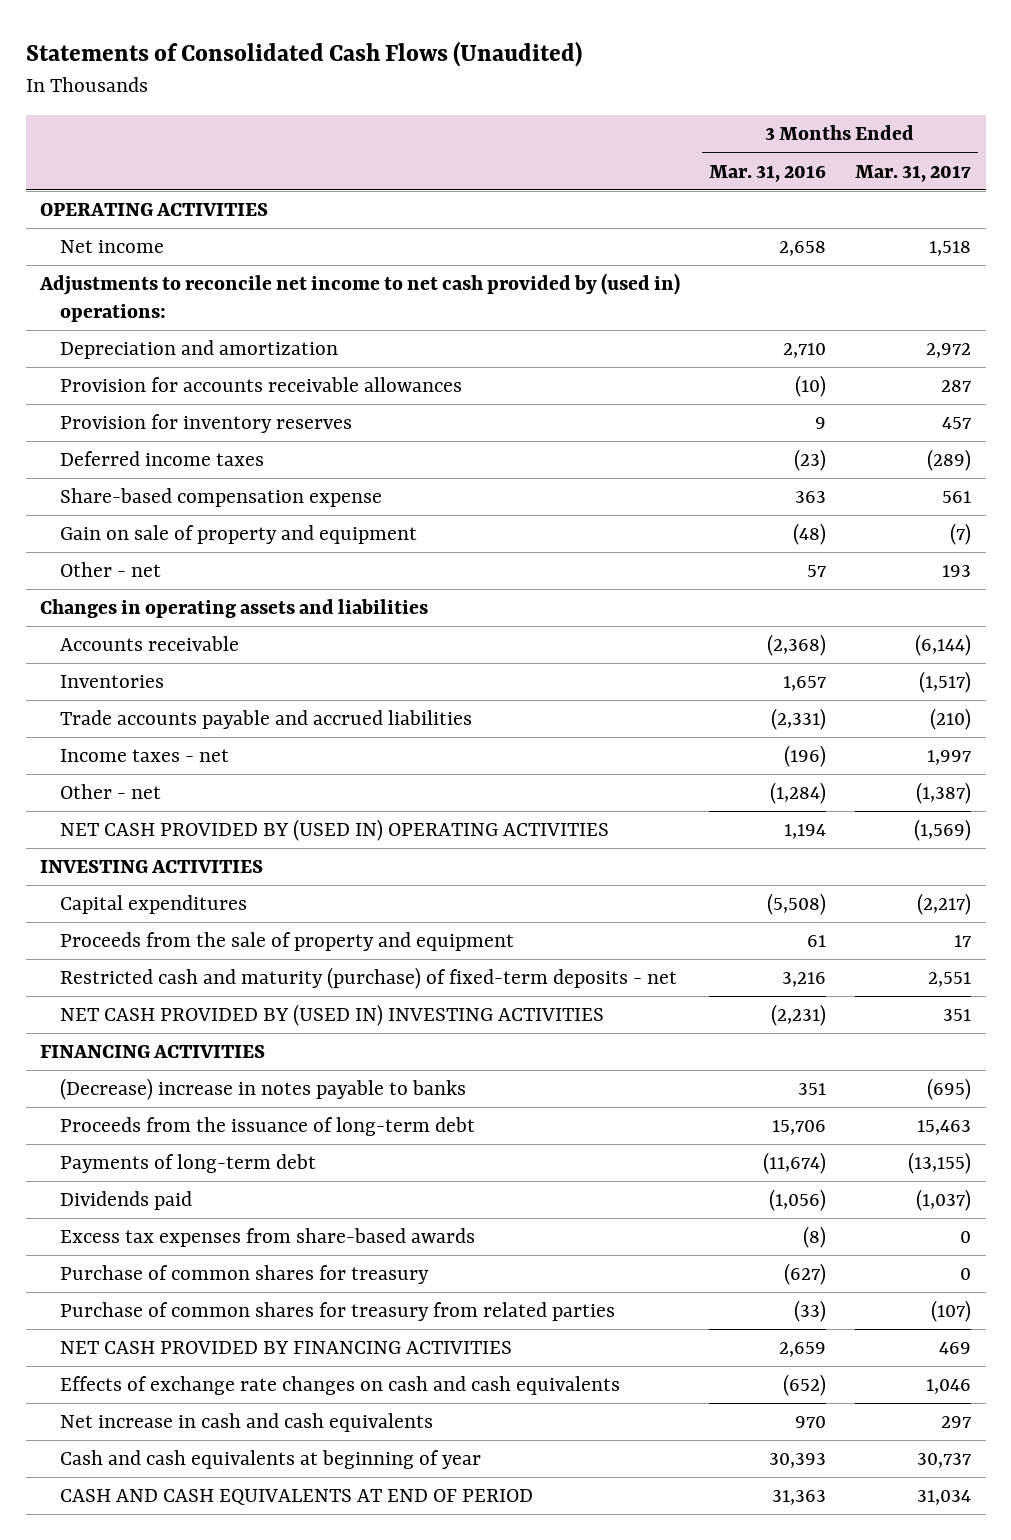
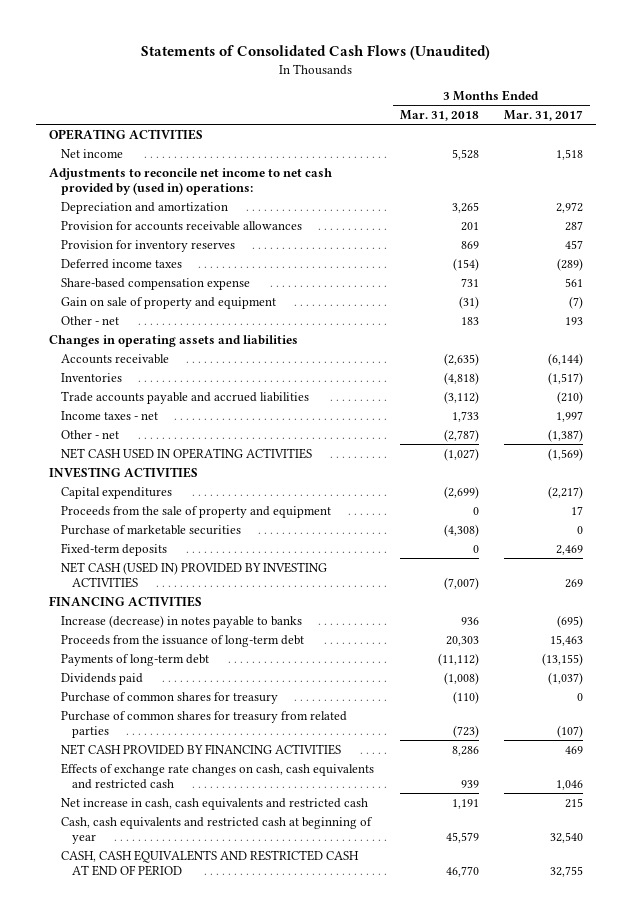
[709,164,827,182] Mar. 31, 2016 -> none
none -> [399,109,479,121] Mar. 31, 2018
[59,819,609,842] NET CASH PROVIDED BY (USED IN) OPERATING ACTIVITIES -> [60,447,312,459] NET CASH USED IN OPERATING ACTIVITIES
[59,967,677,990] Restricted cash and maturity (purchase) of fixed-term deposits - net -> none
none -> [60,524,241,535] Purchase of marketable securities
none -> [60,542,167,556] Fixed-term deposits
[59,1004,604,1027] NET CASH PROVIDED BY (USED IN) INVESTING ACTIVITIES -> [60,561,327,589] NET CASH (USED IN) PROVIDED BY INVESTING ACTIVITIES
[943,1009,972,1022] 351 -> [565,579,584,589] 269
[59,1078,466,1101] (Decrease) increase in notes payable to banks -> [60,614,302,628] Increase (decrease) in notes payable to banks
[59,1228,475,1248] Excess tax expenses from share-based awards -> none
[59,1376,620,1396] Effects of exchange rate changes on cash and cash equivalents -> [60,762,374,790] Effects of exchange rate changes on cash, cash equivalents and restricted cash
[59,1413,433,1433] Net increase in cash and cash equivalents -> [60,797,368,810] Net increase in cash, cash equivalents and restricted cash
[941,1416,972,1429] 297 -> [565,797,584,808] 215
[59,1450,481,1470] Cash and cash equivalents at beginning of year -> [60,816,373,845] Cash, cash equivalents and restricted cash at beginning of year
[917,1453,972,1469] 30,737 -> [550,832,584,844] 32,540
[59,1489,533,1506] CASH AND CASH EQUIVALENTS AT END OF PERIOD -> [60,849,359,877] CASH, CASH EQUIVALENTS AND RESTRICTED CASH AT END OF PERIOD
[917,1490,972,1506] 31,034 -> [550,866,584,878] 32,755

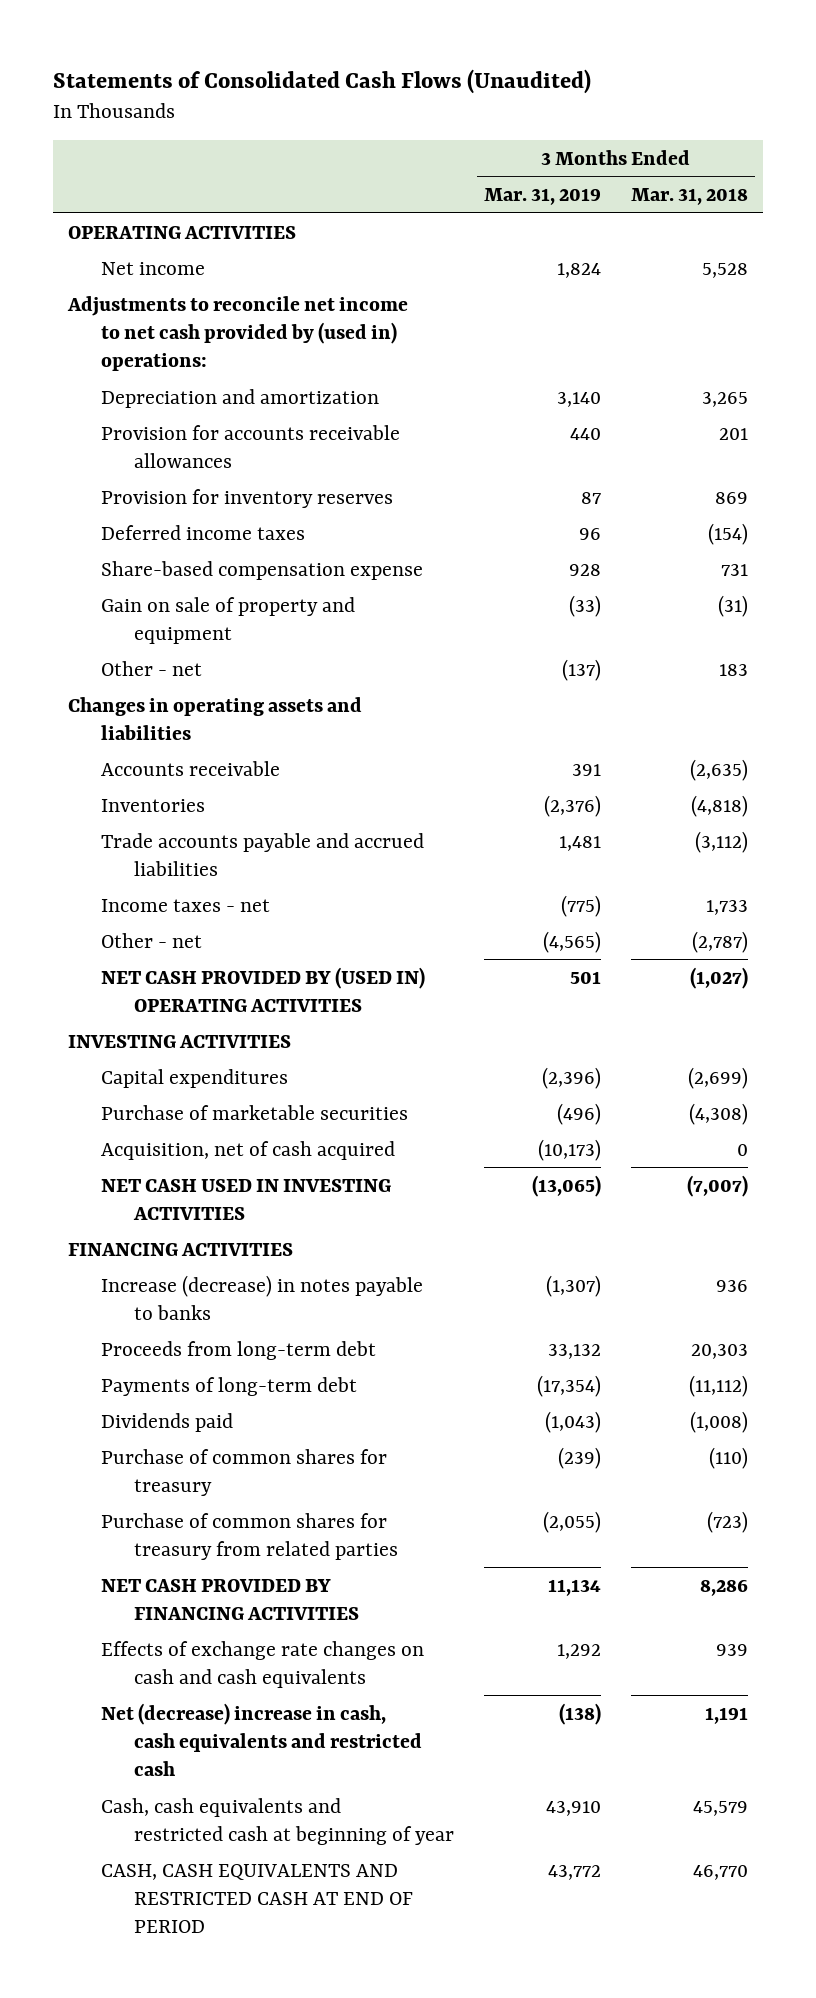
[504,109,584,121] Mar. 31, 2017 -> none
none -> [483,188,601,206] Mar. 31, 2019
[60,447,312,459] NET CASH USED IN OPERATING ACTIVITIES -> [101,966,426,1012] NET CASH PROVIDED BY (USED IN) OPERATING ACTIVITIES
[60,505,331,518] Proceeds from the sale of property and equipment -> none
[60,542,167,556] Fixed-term deposits -> none
none -> [101,1140,396,1160] Acquisition, net of cash acquired
[60,561,327,589] NET CASH (USED IN) PROVIDED BY INVESTING ACTIVITIES -> [101,1178,392,1220] NET CASH USED IN INVESTING ACTIVITIES
[60,634,304,647] Proceeds from the issuance of long-term debt -> [101,1340,377,1360] Proceeds from long-term debt
[60,762,374,790] Effects of exchange rate changes on cash, cash equivalents and restricted cash -> [101,1640,425,1688] Effects of exchange rate changes on cash and cash equivalents
[60,797,368,810] Net increase in cash, cash equivalents and restricted cash -> [101,1702,423,1776] Net (decrease) increase in cash, cash equivalents and restricted cash

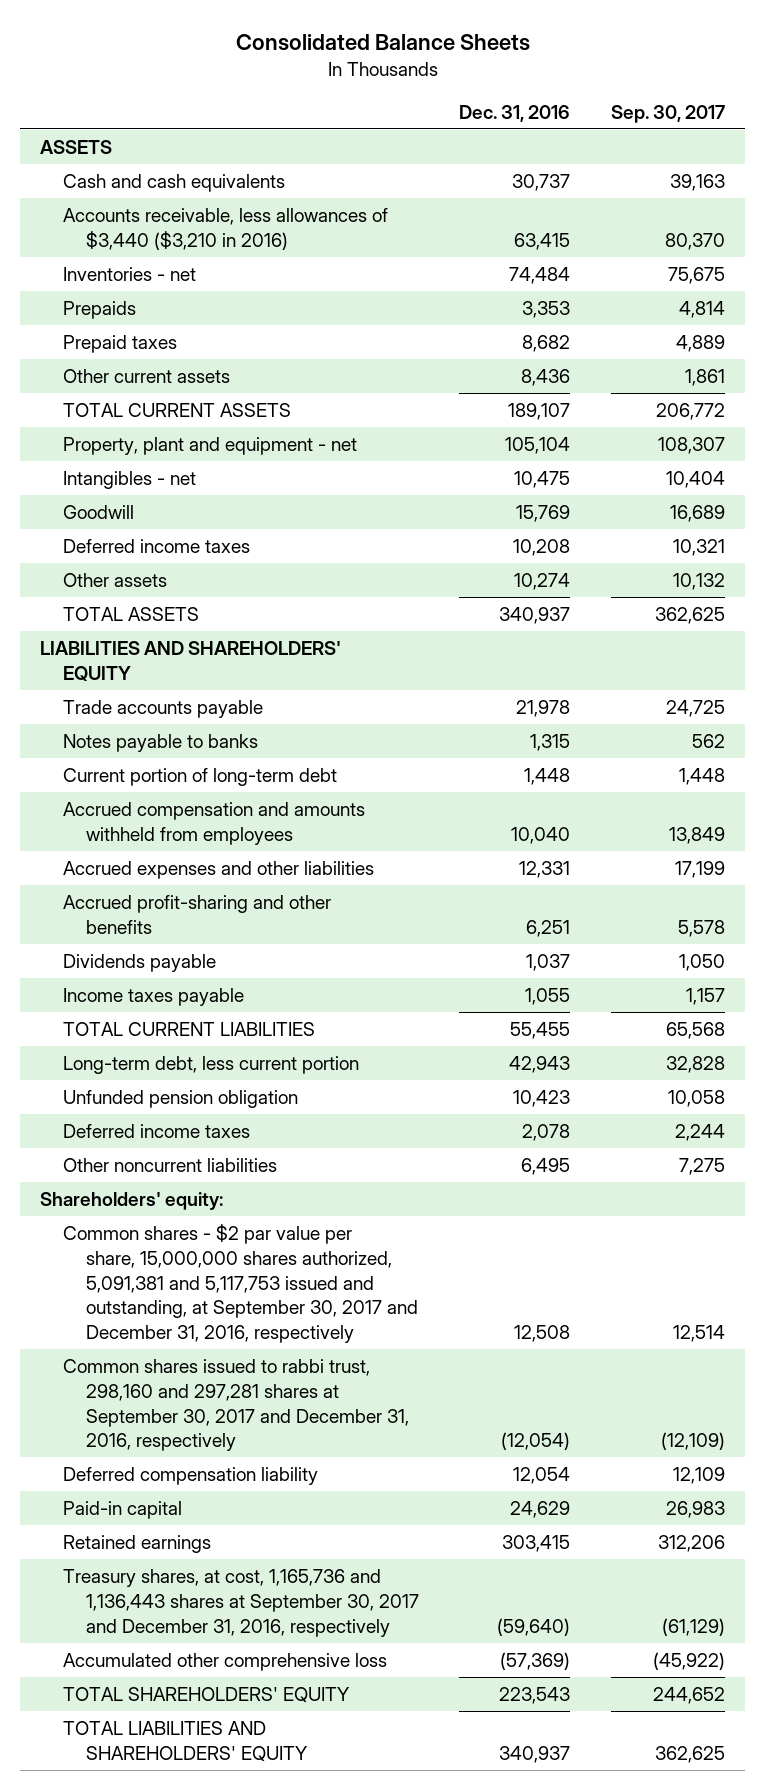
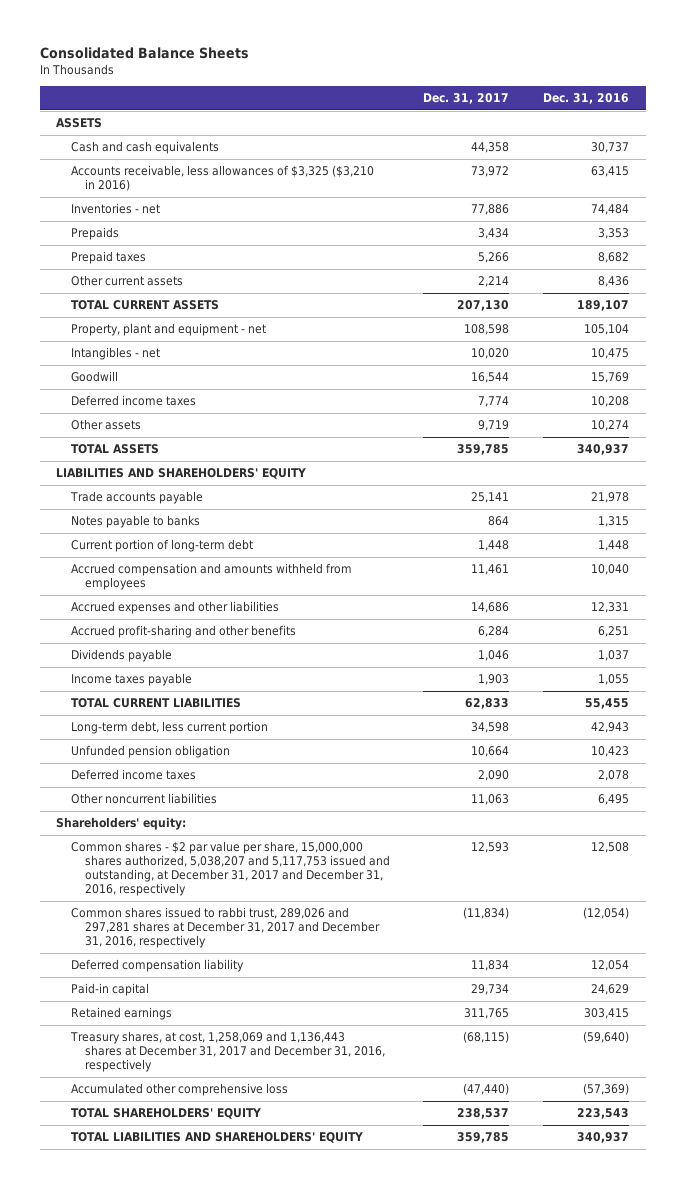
[610,104,725,123] Sep. 30, 2017 -> none
none -> [423,93,510,105] Dec. 31, 2017
[63,208,389,250] Accounts receivable, less allowances of $3,440 ($3,210 in 2016) -> [70,165,374,192] Accounts receivable, less allowances of $3,325 ($3,210 in 2016)
[63,1224,419,1344] Common shares - $2 par value per share, 15,000,000 shares authorized, 5,091,381 and 5,117,753 issued and outstanding, at September 30, 2017 and December 31, 2016, respectively -> [70,841,390,897] Common shares - $2 par value per share, 15,000,000 shares authorized, 5,038,207 and 5,117,753 issued and outstanding, at December 31, 2017 and December 31, 2016, respectively
[63,1359,410,1452] Common shares issued to rabbi trust, 298,160 and 297,281 shares at September 30, 2017 and December 31, 2016, respectively -> [70,907,380,949] Common shares issued to rabbi trust, 289,026 and 297,281 shares at December 31, 2017 and December 31, 2016, respectively
[63,1569,420,1637] Treasury shares, at cost, 1,165,736 and 1,136,443 shares at September 30, 2017 and December 31, 2016, respectively -> [69,1031,385,1073] Treasury shares, at cost, 1,258,069 and 1,136,443 shares at December 31, 2017 and December 31, 2016, respectively

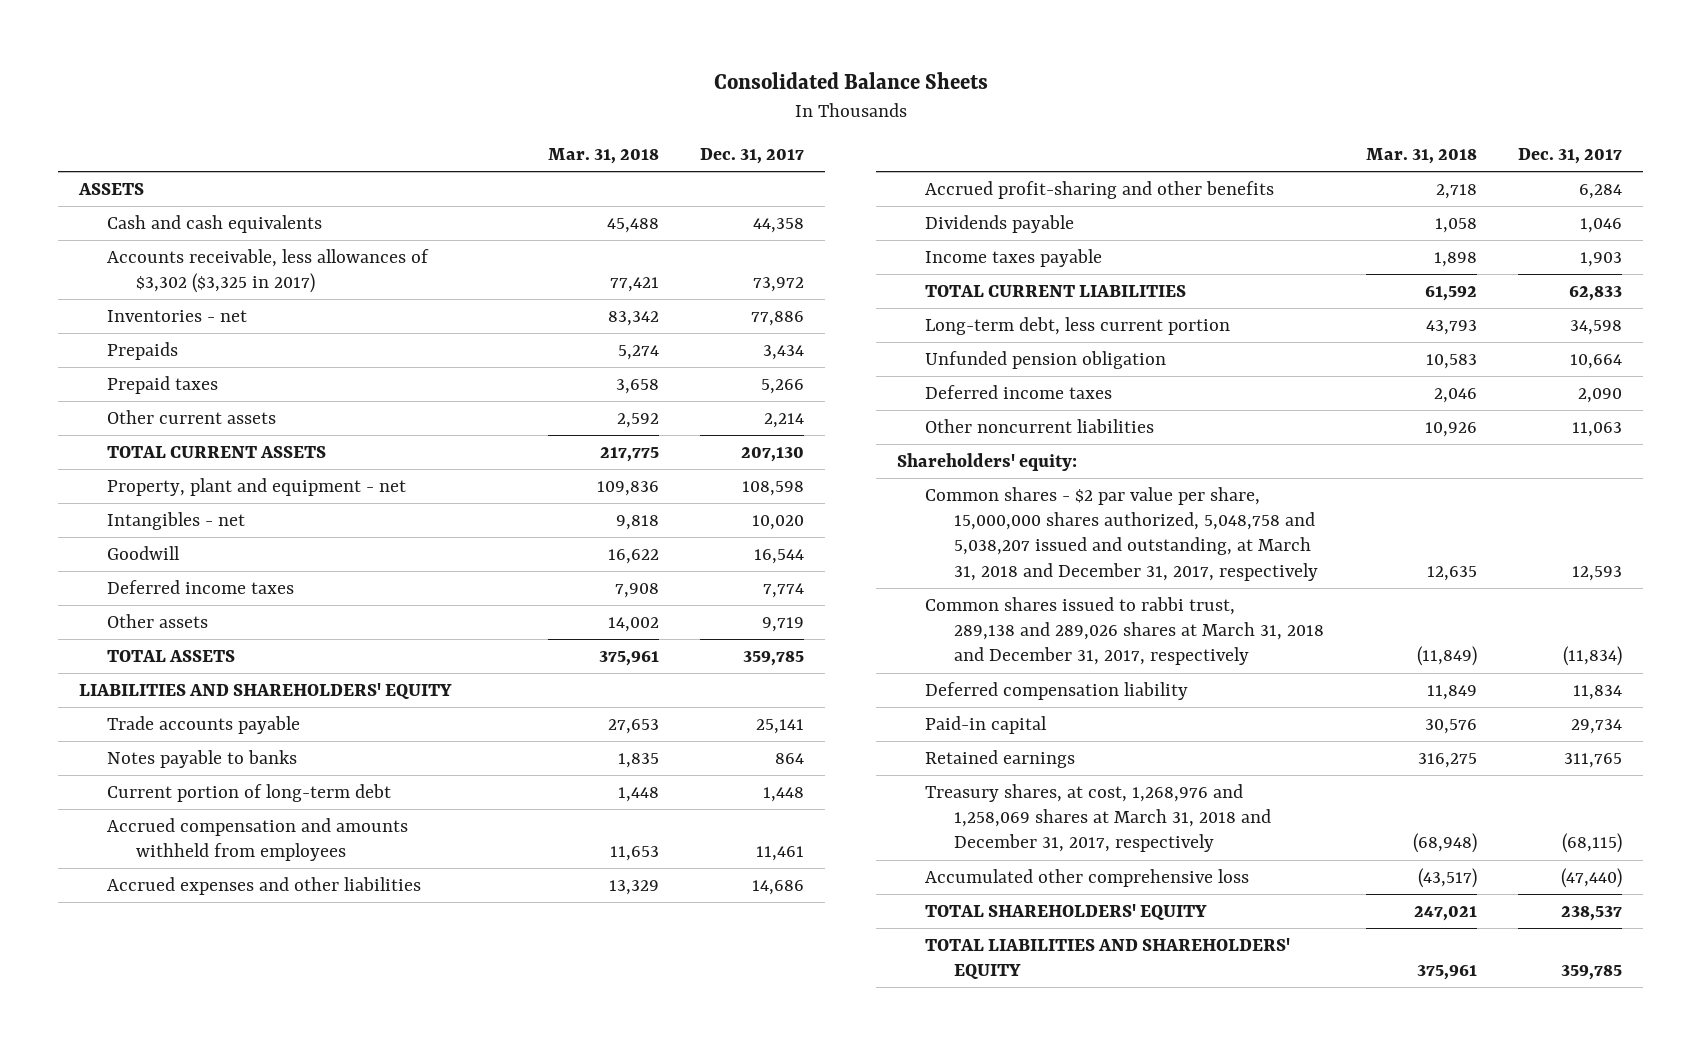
[542,93,629,105] Dec. 31, 2016 -> none
none -> [547,148,659,165] Mar. 31, 2018
[70,165,374,192] Accounts receivable, less allowances of $3,325 ($3,210 in 2016) -> [107,248,430,294] Accounts receivable, less allowances of $3,302 ($3,325 in 2017)
[70,841,390,897] Common shares - $2 par value per share, 15,000,000 shares authorized, 5,038,207 and 5,117,753 issued and outstanding, at December 31, 2017 and December 31, 2016, respectively -> [925,486,1318,581] Common shares - $2 par value per share, 15,000,000 shares authorized, 5,048,758 and 5,038,207 issued and outstanding, at March 31, 2018 and December 31, 2017, respectively
[70,907,380,949] Common shares issued to rabbi trust, 289,026 and 297,281 shares at December 31, 2017 and December 31, 2016, respectively -> [925,596,1324,666] Common shares issued to rabbi trust, 289,138 and 289,026 shares at March 31, 2018 and December 31, 2017, respectively
[69,1031,385,1073] Treasury shares, at cost, 1,258,069 and 1,136,443 shares at December 31, 2017 and December 31, 2016, respectively -> [925,783,1271,853] Treasury shares, at cost, 1,268,976 and 1,258,069 shares at March 31, 2018 and December 31, 2017, respectively

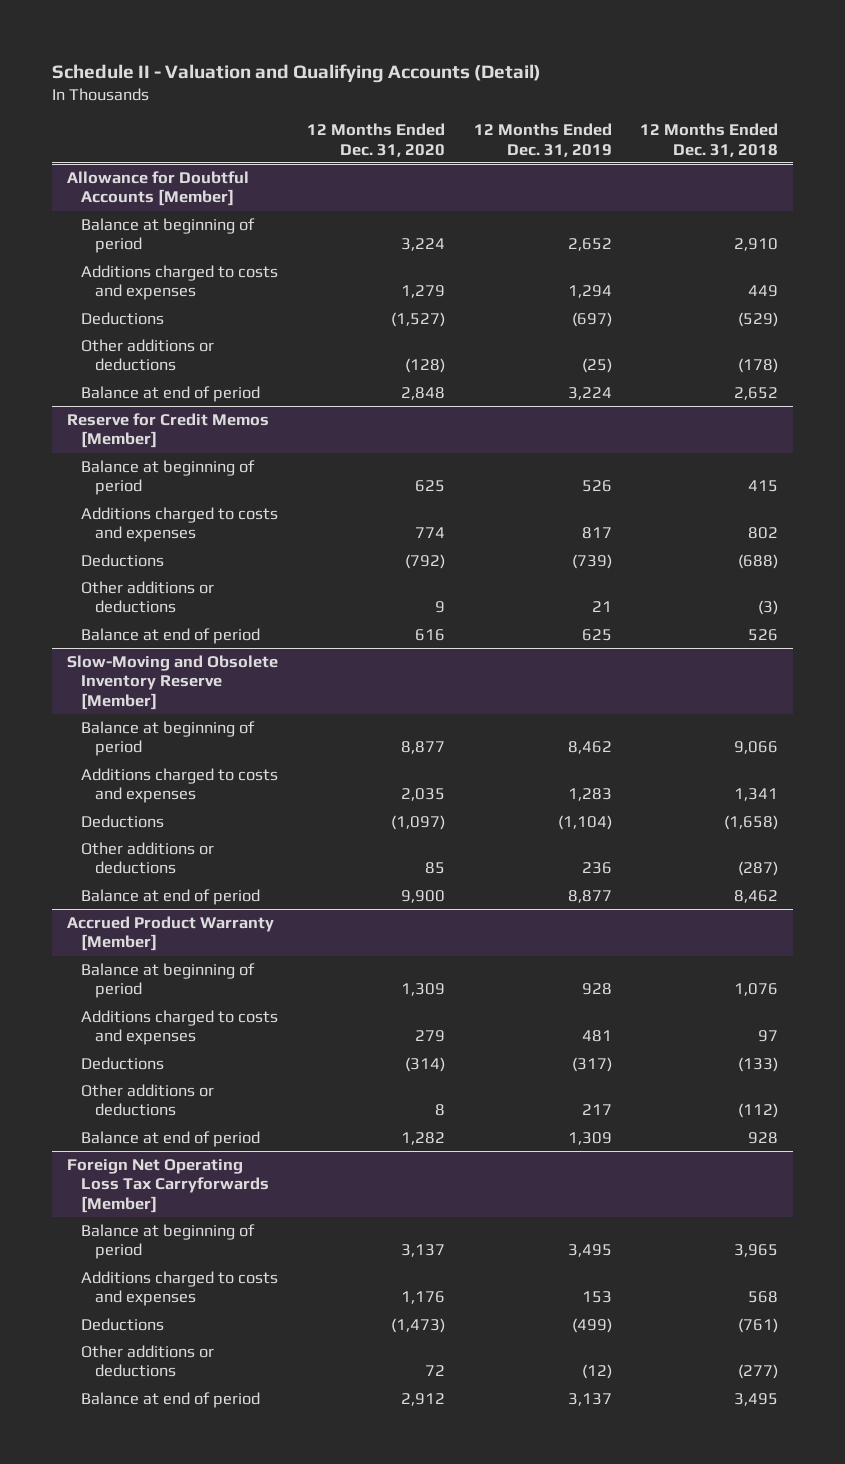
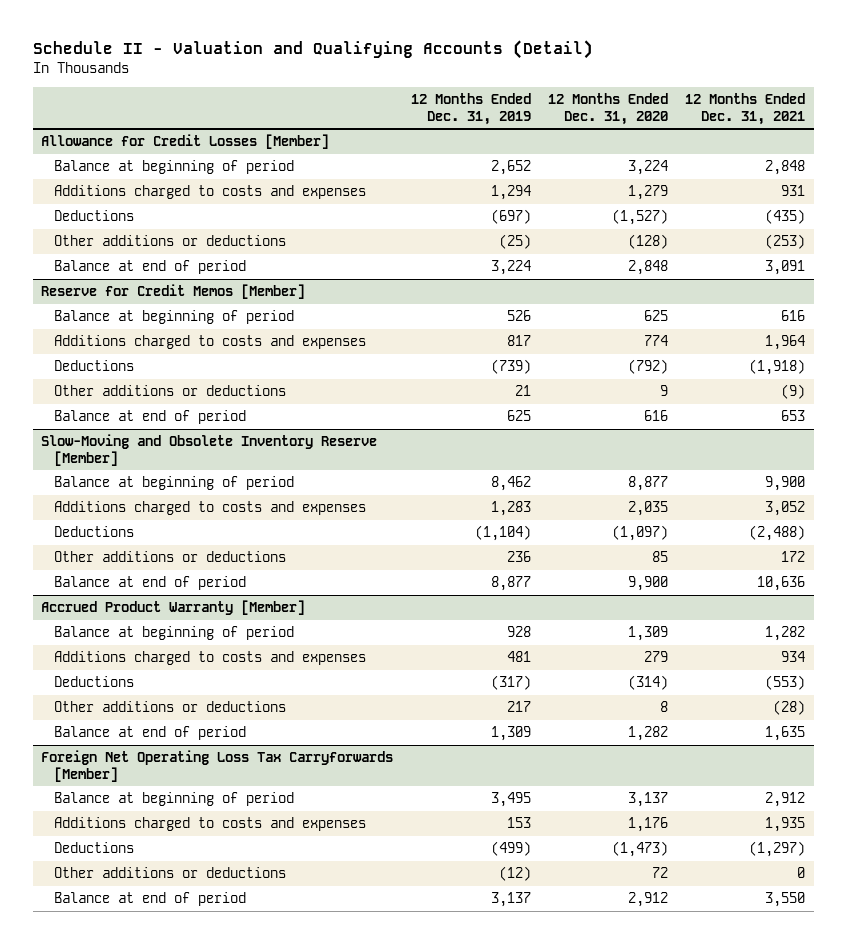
[640,123,779,157] 12 Months Ended Dec. 31, 2018 -> none
none -> [685,93,806,125] 12 Months Ended Dec. 31, 2021
[66,170,249,207] Allowance for Doubtful Accounts [Member] -> [41,134,330,150] Allowance for Credit Losses [Member]

